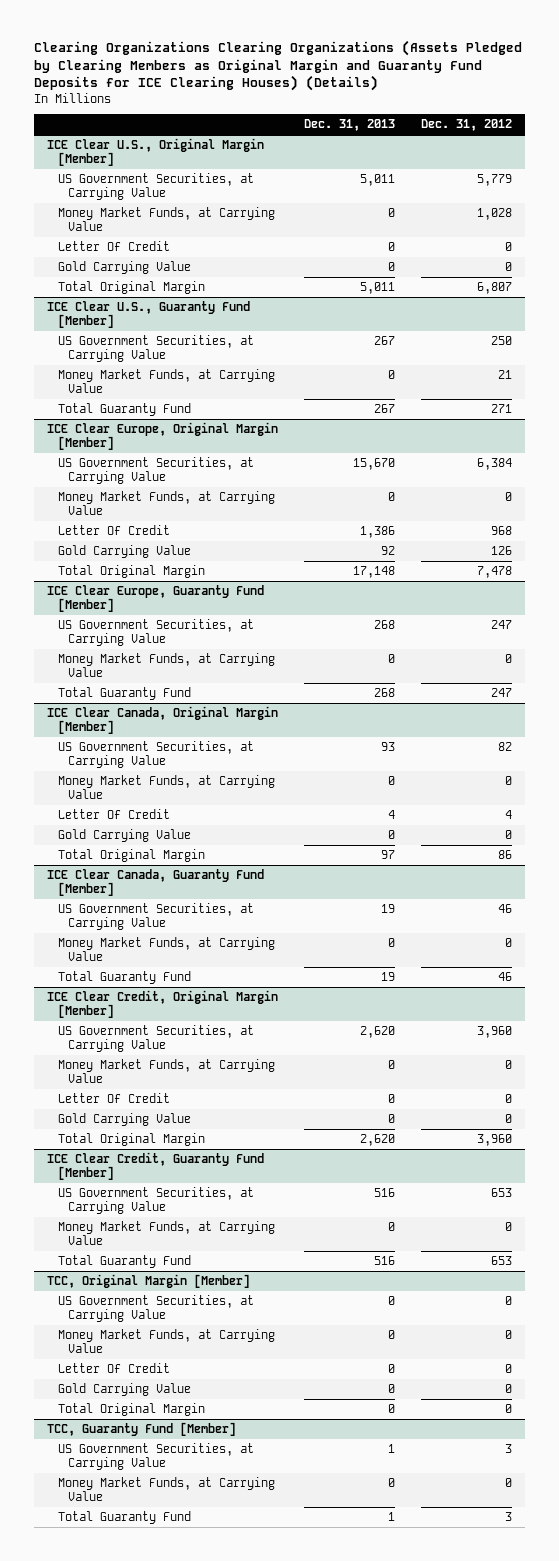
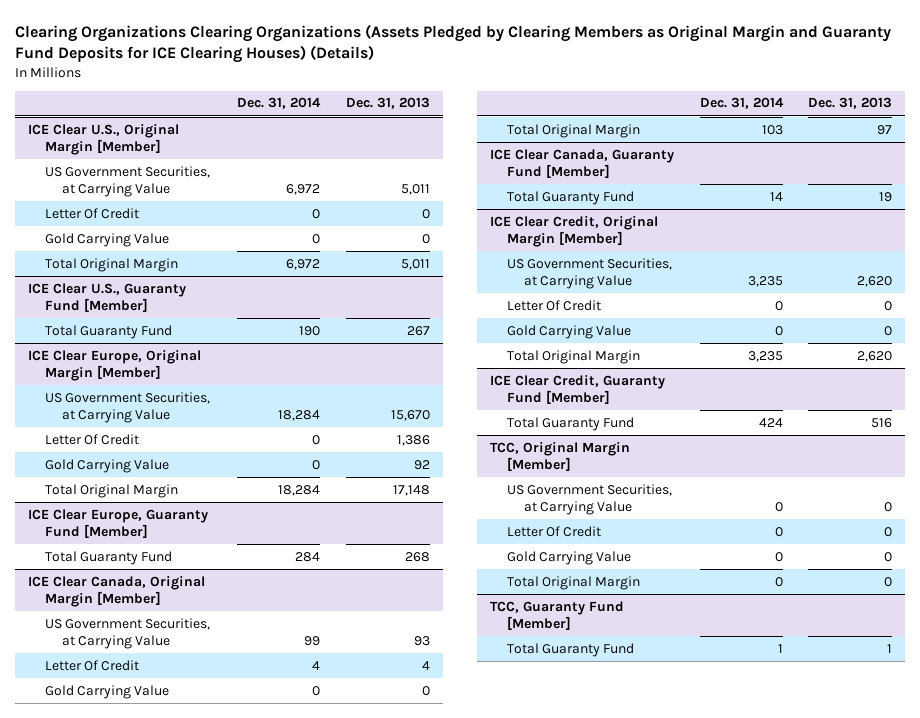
[421,119,513,132] Dec. 31, 2012 -> none
none -> [237,97,322,110] Dec. 31, 2014
[57,207,275,232] Money Market Funds, at Carrying Value -> none
[57,335,254,363] US Government Securities, at Carrying Value -> none
[57,369,275,394] Money Market Funds, at Carrying Value -> none
[57,491,275,516] Money Market Funds, at Carrying Value -> none
[57,619,254,647] US Government Securities, at Carrying Value -> none
[57,653,275,678] Money Market Funds, at Carrying Value -> none
[57,775,275,800] Money Market Funds, at Carrying Value -> none
[57,903,254,931] US Government Securities, at Carrying Value -> none
[57,937,275,962] Money Market Funds, at Carrying Value -> none
[57,1059,275,1084] Money Market Funds, at Carrying Value -> none
[57,1187,254,1215] US Government Securities, at Carrying Value -> none
[57,1221,275,1246] Money Market Funds, at Carrying Value -> none
[57,1329,275,1354] Money Market Funds, at Carrying Value -> none
[57,1443,254,1471] US Government Securities, at Carrying Value -> none
[57,1477,275,1502] Money Market Funds, at Carrying Value -> none

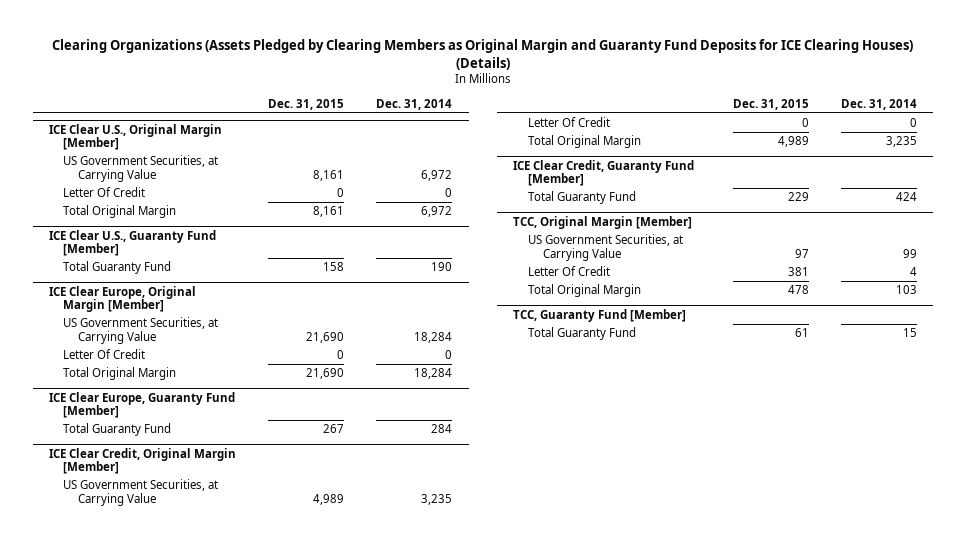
[15,23,892,64] Clearing Organizations Clearing Organizations (Assets Pledged by Clearing Members as Original Margin and Guaranty Fund Deposits for ICE Clearing Houses) (Details) -> [51,39,913,70] Clearing Organizations (Assets Pledged by Clearing Members as Original Margin and Guaranty Fund Deposits for ICE Clearing Houses) (Details)
[345,97,430,110] Dec. 31, 2013 -> none
none -> [268,98,345,110] Dec. 31, 2015
[45,232,170,247] Gold Carrying Value -> none
[45,458,170,473] Gold Carrying Value -> none
[27,575,205,608] ICE Clear Canada, Original Margin [Member] -> none
[45,617,211,650] US Government Securities, at Carrying Value -> none
[45,659,140,671] Letter Of Credit -> none
[45,684,170,699] Gold Carrying Value -> none
[507,123,641,138] Total Original Margin -> none
[490,148,675,179] ICE Clear Canada, Guaranty Fund [Member] -> none
[507,190,635,205] Total Guaranty Fund -> none
[507,324,632,339] Gold Carrying Value -> none
[507,550,632,565] Gold Carrying Value -> none
[774,502,783,513] 0 -> [902,248,917,258] 99
[774,526,783,537] 0 -> [909,267,917,277] 4
[774,576,783,587] 0 -> [895,285,917,295] 103
[777,643,783,653] 1 -> [902,328,917,338] 15

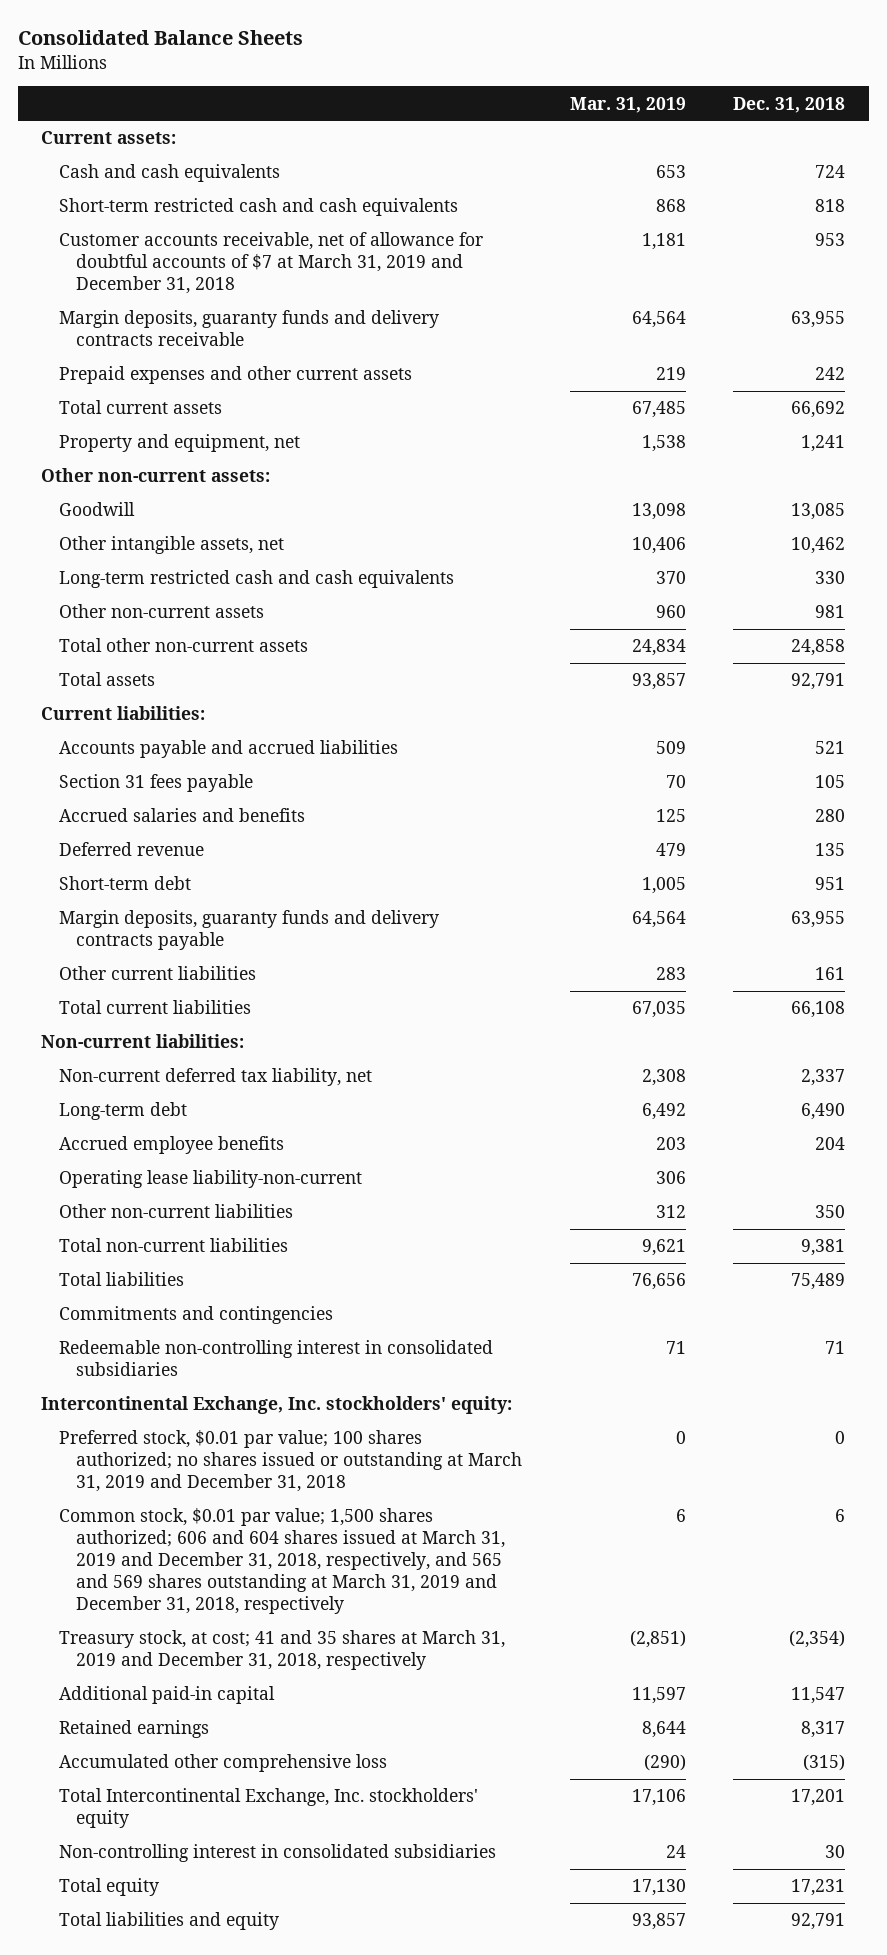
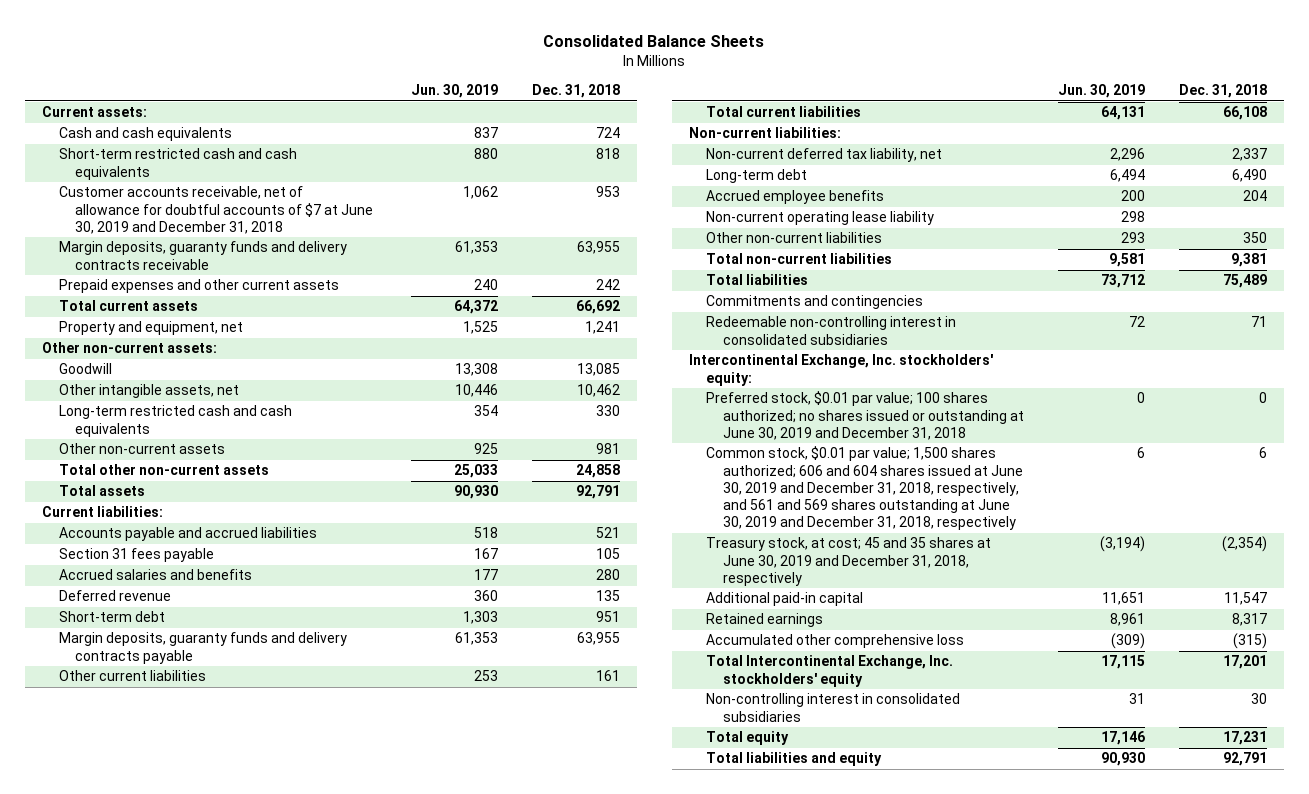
[569,96,686,113] Mar. 31, 2019 -> none
none -> [410,84,498,99] Jun. 30, 2019
[58,232,483,295] Customer accounts receivable, net of allowance for doubtful accounts of $7 at March 31, 2019 and December 31, 2018 -> [58,186,374,234] Customer accounts receivable, net of allowance for doubtful accounts of $7 at June 30, 2019 and December 31, 2018
[58,1170,362,1189] Operating lease liability-non-current -> [705,211,934,226] Non-current operating lease liability
[58,1430,523,1493] Preferred stock, $0.01 par value; 100 shares authorized; no shares issued or outstanding at March 31, 2019 and December 31, 2018 -> [705,391,1024,440] Preferred stock, $0.01 par value; 100 shares authorized; no shares issued or outstanding at June 30, 2019 and December 31, 2018
[58,1508,506,1615] Common stock, $0.01 par value; 1,500 shares authorized; 606 and 604 shares issued at March 31, 2019 and December 31, 2018, respectively, and 565 and 569 shares outstanding at March 31, 2019 and December 31, 2018, respectively -> [705,446,1023,531] Common stock, $0.01 par value; 1,500 shares authorized; 606 and 604 shares issued at June 30, 2019 and December 31, 2018, respectively, and 561 and 569 shares outstanding at June 30, 2019 and December 31, 2018, respectively
[58,1630,505,1671] Treasury stock, at cost; 41 and 35 shares at March 31, 2019 and December 31, 2018, respectively -> [705,537,991,586] Treasury stock, at cost; 45 and 35 shares at June 30, 2019 and December 31, 2018, respectively

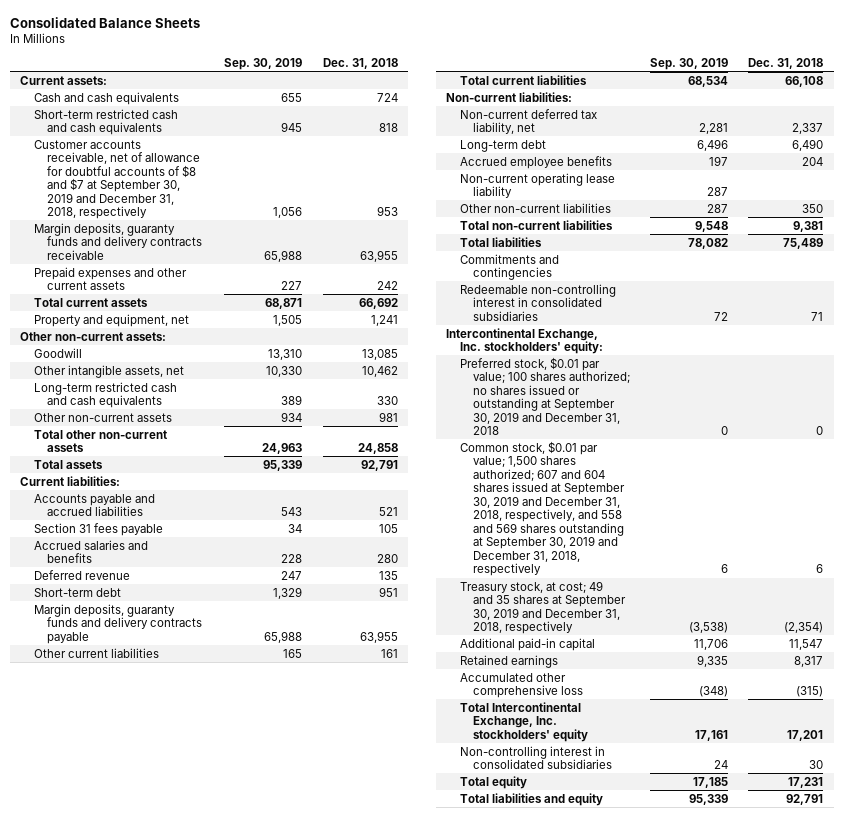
[410,84,498,99] Jun. 30, 2019 -> none
none -> [224,58,303,71] Sep. 30, 2019
[58,186,374,234] Customer accounts receivable, net of allowance for doubtful accounts of $7 at June 30, 2019 and December 31, 2018 -> [33,139,201,220] Customer accounts receivable, net of allowance for doubtful accounts of $8 and $7 at September 30, 2019 and December 31, 2018, respectively
[705,391,1024,440] Preferred stock, $0.01 par value; 100 shares authorized; no shares issued or outstanding at June 30, 2019 and December 31, 2018 -> [459,356,630,436] Preferred stock, $0.01 par value; 100 shares authorized; no shares issued or outstanding at September 30, 2019 and December 31, 2018
[705,446,1023,531] Common stock, $0.01 par value; 1,500 shares authorized; 606 and 604 shares issued at June 30, 2019 and December 31, 2018, respectively, and 561 and 569 shares outstanding at June 30, 2019 and December 31, 2018, respectively -> [459,440,625,577] Common stock, $0.01 par value; 1,500 shares authorized; 607 and 604 shares issued at September 30, 2019 and December 31, 2018, respectively, and 558 and 569 shares outstanding at September 30, 2019 and December 31, 2018, respectively
[705,537,991,586] Treasury stock, at cost; 45 and 35 shares at June 30, 2019 and December 31, 2018, respectively -> [459,580,626,635] Treasury stock, at cost; 49 and 35 shares at September 30, 2019 and December 31, 2018, respectively

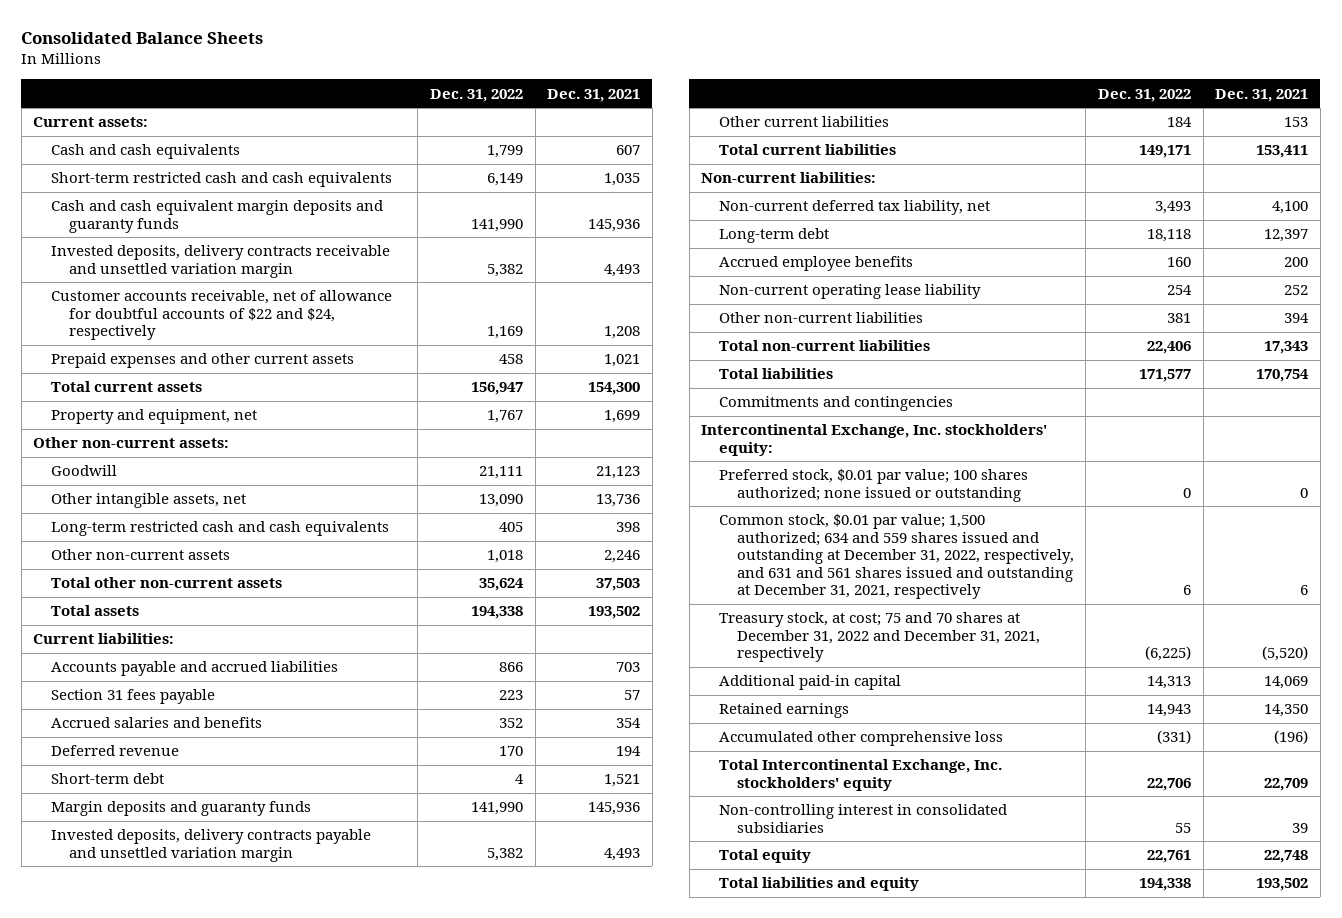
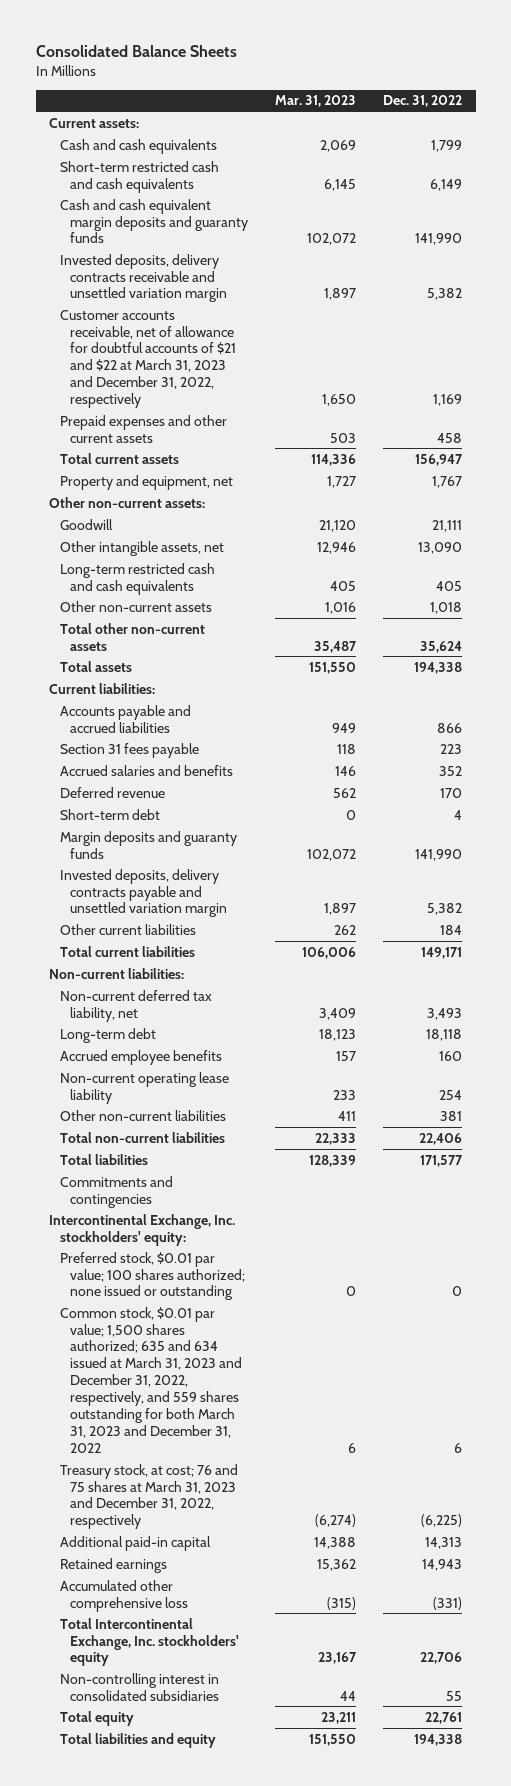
[547,88,641,102] Dec. 31, 2021 -> none
none -> [274,95,356,108] Mar. 31, 2023
[51,290,393,341] Customer accounts receivable, net of allowance for doubtful accounts of $22 and $24, respectively -> [59,309,236,409] Customer accounts receivable, net of allowance for doubtful accounts of $21 and $22 at March 31, 2023 and December 31, 2022, respectively
[719,514,1074,600] Common stock, $0.01 par value; 1,500 authorized; 634 and 559 shares issued and outstanding at December 31, 2022, respectively, and 631 and 561 shares issued and outstanding at December 31, 2021, respectively -> [59,1306,242,1453] Common stock, $0.01 par value; 1,500 shares authorized; 635 and 634 issued at March 31, 2023 and December 31, 2022, respectively, and 559 shares outstanding for both March 31, 2023 and December 31, 2022
[719,612,1040,663] Treasury stock, at cost; 75 and 70 shares at December 31, 2022 and December 31, 2021, respectively -> [59,1463,238,1530] Treasury stock, at cost; 76 and 75 shares at March 31, 2023 and December 31, 2022, respectively

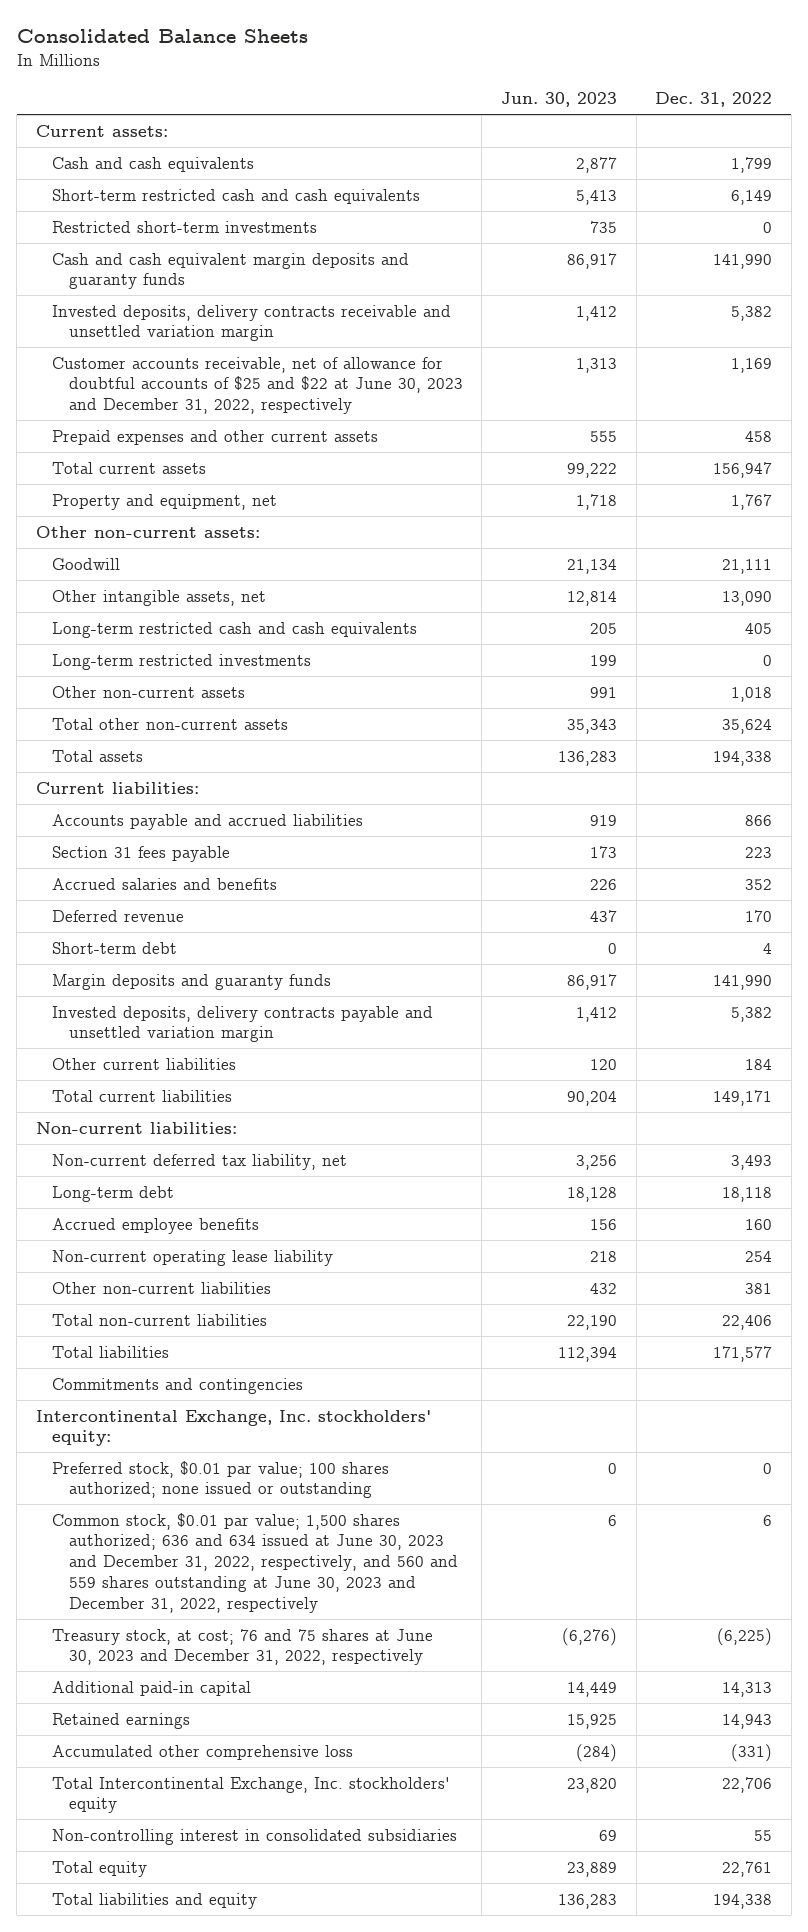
[274,95,356,108] Mar. 31, 2023 -> none
none -> [500,92,617,108] Jun. 30, 2023
none -> [52,220,318,233] Restricted short-term investments
[59,309,236,409] Customer accounts receivable, net of allowance for doubtful accounts of $21 and $22 at March 31, 2023 and December 31, 2022, respectively -> [52,356,463,415] Customer accounts receivable, net of allowance for doubtful accounts of $25 and $22 at June 30, 2023 and December 31, 2022, respectively
none -> [52,653,312,670] Long-term restricted investments
[59,1306,242,1453] Common stock, $0.01 par value; 1,500 shares authorized; 635 and 634 issued at March 31, 2023 and December 31, 2022, respectively, and 559 shares outstanding for both March 31, 2023 and December 31, 2022 -> [52,1512,458,1613] Common stock, $0.01 par value; 1,500 shares authorized; 636 and 634 issued at June 30, 2023 and December 31, 2022, respectively, and 560 and 559 shares outstanding at June 30, 2023 and December 31, 2022, respectively
[59,1463,238,1530] Treasury stock, at cost; 76 and 75 shares at March 31, 2023 and December 31, 2022, respectively -> [52,1628,434,1666] Treasury stock, at cost; 76 and 75 shares at June 30, 2023 and December 31, 2022, respectively

